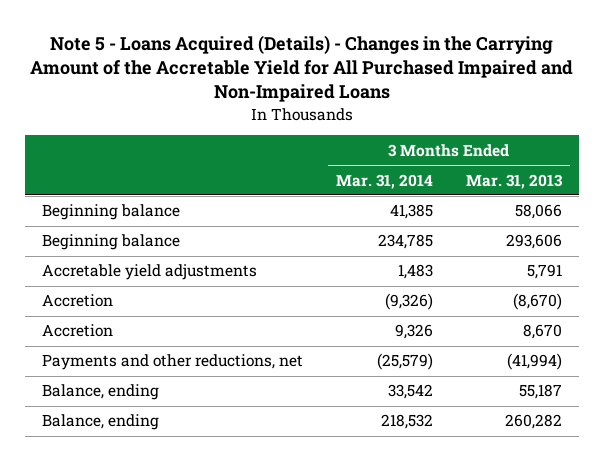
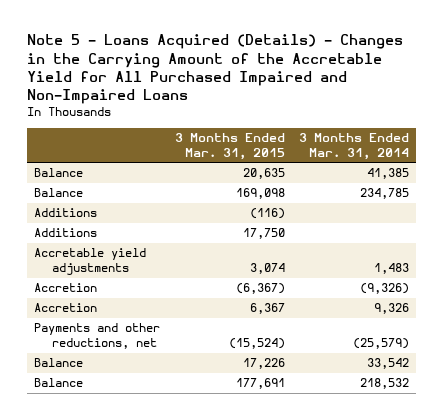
[466,173,564,189] Mar. 31, 2013 -> none
none -> [174,133,285,160] 3 Months Ended Mar. 31, 2015
[41,204,180,221] Beginning balance -> [34,168,84,178] Balance
[41,234,180,251] Beginning balance -> [34,188,84,198] Balance
none -> [34,208,98,218] Additions
none -> [34,228,98,238] Additions
[41,384,159,401] Balance, ending -> [34,358,84,368] Balance
[41,414,159,431] Balance, ending -> [34,378,84,388] Balance

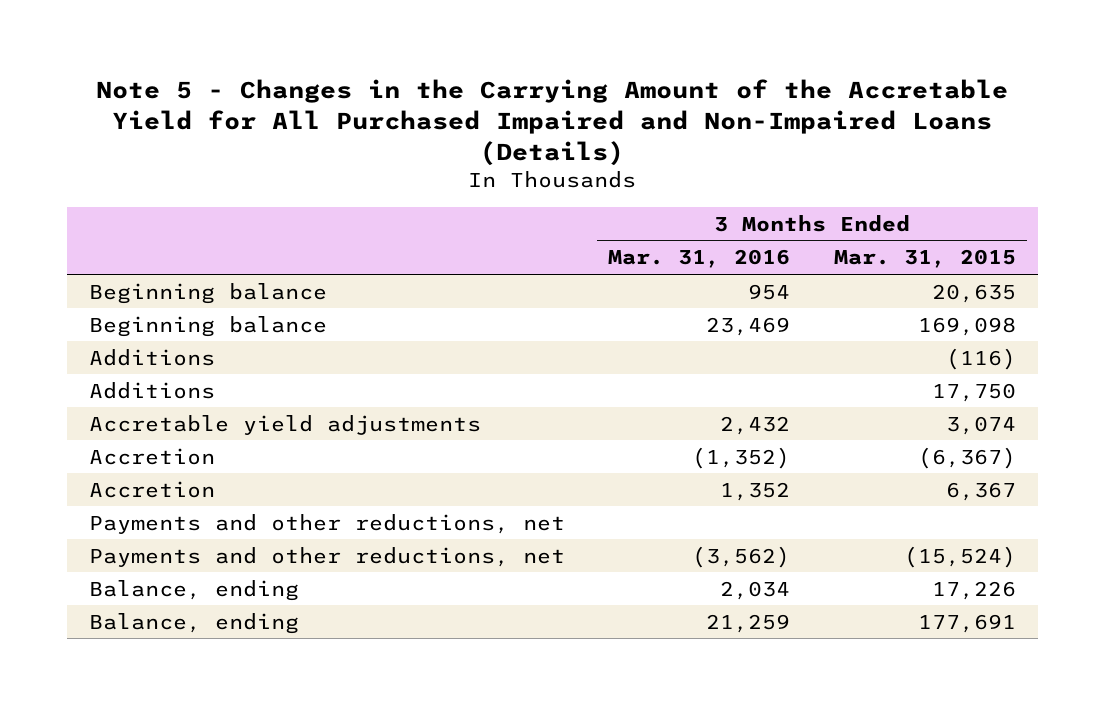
[27,34,404,105] Note 5 - Loans Acquired (Details) - Changes in the Carrying Amount of the Accretable Yield for All Purchased Impaired and Non-Impaired Loans -> [96,78,1009,167] Note 5 - Changes in the Carrying Amount of the Accretable Yield for All Purchased Impaired and Non-Impaired Loans (Details)
[299,133,410,160] 3 Months Ended Mar. 31, 2014 -> none
none -> [608,249,791,269] Mar. 31, 2016
[34,168,84,178] Balance -> [88,282,327,304] Beginning balance
[34,188,84,198] Balance -> [88,315,327,337] Beginning balance
none -> [88,513,565,534] Payments and other reductions, net
[34,358,84,368] Balance -> [88,579,299,601] Balance, ending
[34,378,84,388] Balance -> [88,612,299,634] Balance, ending

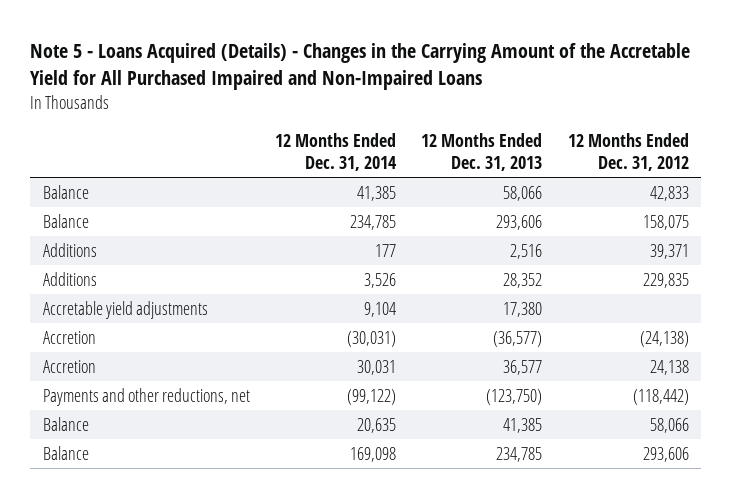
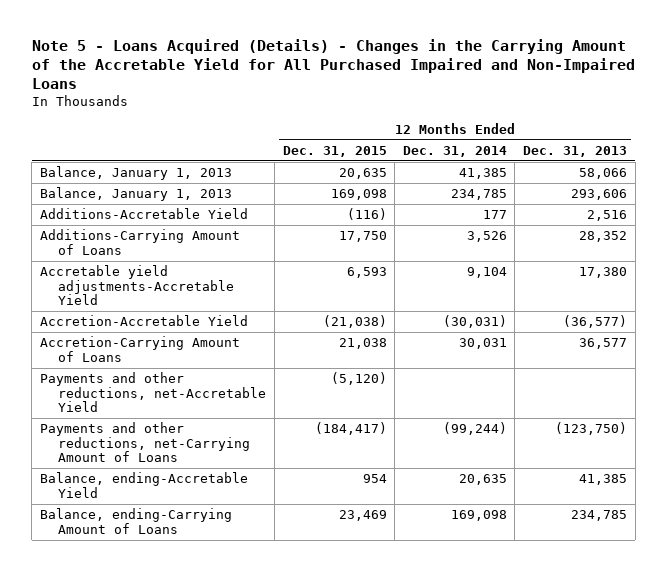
[567,132,689,171] 12 Months Ended Dec. 31, 2012 -> none
none -> [282,145,387,157] Dec. 31, 2015
[43,184,90,199] Balance -> [39,166,232,181] Balance, January 1, 2013
[43,213,90,228] Balance -> [39,187,232,202] Balance, January 1, 2013
[43,242,98,257] Additions -> [39,208,248,220] Additions-Accretable Yield
[43,271,98,286] Additions -> [39,229,240,255] Additions-Carrying Amount of Loans
[43,300,209,319] Accretable yield adjustments -> [39,265,235,306] Accretable yield adjustments-Accretable Yield
[43,330,97,344] Accretion -> [39,315,248,327] Accretion-Accretable Yield
[43,359,97,373] Accretion -> [39,336,240,362] Accretion-Carrying Amount of Loans
none -> [39,372,267,413] Payments and other reductions, net-Accretable Yield
[43,387,251,406] Payments and other reductions, net -> [39,422,251,463] Payments and other reductions, net-Carrying Amount of Loans
[347,388,397,405] (99,122) -> [442,422,507,436] (99,244)
[43,416,90,431] Balance -> [39,472,248,498] Balance, ending-Accretable Yield
[43,445,90,460] Balance -> [39,508,232,534] Balance, ending-Carrying Amount of Loans

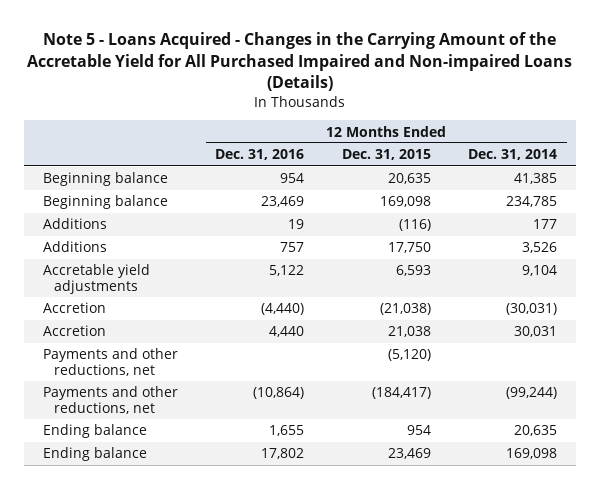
[31,38,635,90] Note 5 - Loans Acquired (Details) - Changes in the Carrying Amount of the Accretable Yield for All Purchased Impaired and Non-Impaired Loans -> [27,32,573,92] Note 5 - Loans Acquired - Changes in the Carrying Amount of the Accretable Yield for All Purchased Impaired and Non-impaired Loans (Details)
[522,145,627,157] Dec. 31, 2013 -> none
none -> [215,149,305,161] Dec. 31, 2016
[39,166,232,181] Balance, January 1, 2013 -> [42,172,168,187] Beginning balance
[39,187,232,202] Balance, January 1, 2013 -> [42,195,168,210] Beginning balance
[39,208,248,220] Additions-Accretable Yield -> [42,218,107,230] Additions
[39,229,240,255] Additions-Carrying Amount of Loans -> [42,241,107,253] Additions
[39,265,235,306] Accretable yield adjustments-Accretable Yield -> [42,264,150,295] Accretable yield adjustments
[39,315,248,327] Accretion-Accretable Yield -> [42,302,106,314] Accretion
[39,336,240,362] Accretion-Carrying Amount of Loans -> [42,325,106,337] Accretion
[39,372,267,413] Payments and other reductions, net-Accretable Yield -> [42,348,178,377] Payments and other reductions, net
[39,422,251,463] Payments and other reductions, net-Carrying Amount of Loans -> [42,386,178,415] Payments and other reductions, net
[39,472,248,498] Balance, ending-Accretable Yield -> [42,424,147,439] Ending balance
[39,508,232,534] Balance, ending-Carrying Amount of Loans -> [42,447,147,462] Ending balance

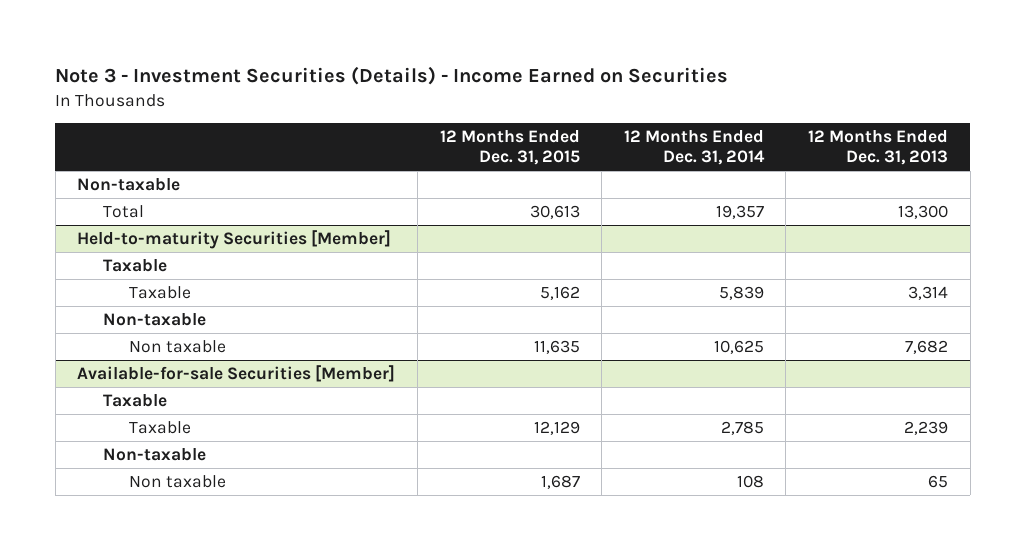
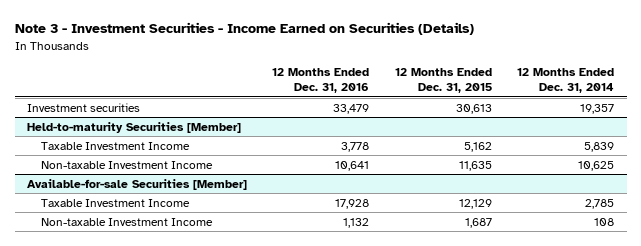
[55,66,729,86] Note 3 - Investment Securities (Details) - Income Earned on Securities -> [14,22,474,36] Note 3 - Investment Securities - Income Earned on Securities (Details)
[808,130,949,166] 12 Months Ended Dec. 31, 2013 -> none
none -> [272,67,370,94] 12 Months Ended Dec. 31, 2016
[77,177,181,191] Non-taxable -> none
[103,204,145,218] Total -> [27,102,141,112] Investment securities
[103,258,168,272] Taxable -> none
[103,312,207,326] Non-taxable -> none
[128,285,191,299] Taxable -> [41,141,191,150] Taxable Investment Income
[128,339,226,353] Non taxable -> [41,160,214,169] Non-taxable Investment Income
[103,393,168,407] Taxable -> none
[103,447,207,461] Non-taxable -> none
[128,420,191,434] Taxable -> [41,198,191,207] Taxable Investment Income
[128,474,226,488] Non taxable -> [41,217,214,226] Non-taxable Investment Income

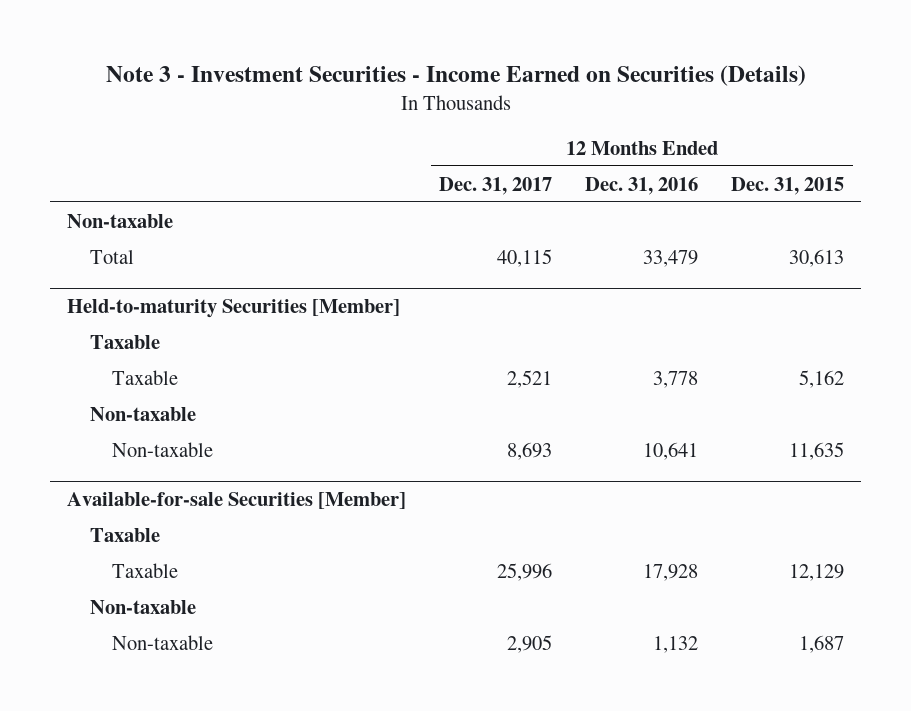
[516,67,614,94] 12 Months Ended Dec. 31, 2014 -> none
none -> [439,176,553,195] Dec. 31, 2017
none -> [66,213,173,228] Non-taxable
[27,102,141,112] Investment securities -> [89,249,134,264] Total
none -> [89,334,160,349] Taxable
[41,141,191,150] Taxable Investment Income -> [112,369,179,385] Taxable
none -> [89,406,196,421] Non-taxable
[41,160,214,169] Non-taxable Investment Income -> [112,441,214,457] Non-taxable
none -> [89,527,160,542] Taxable
[41,198,191,207] Taxable Investment Income -> [112,562,179,578] Taxable
none -> [89,599,196,614] Non-taxable
[41,217,214,226] Non-taxable Investment Income -> [112,634,214,650] Non-taxable

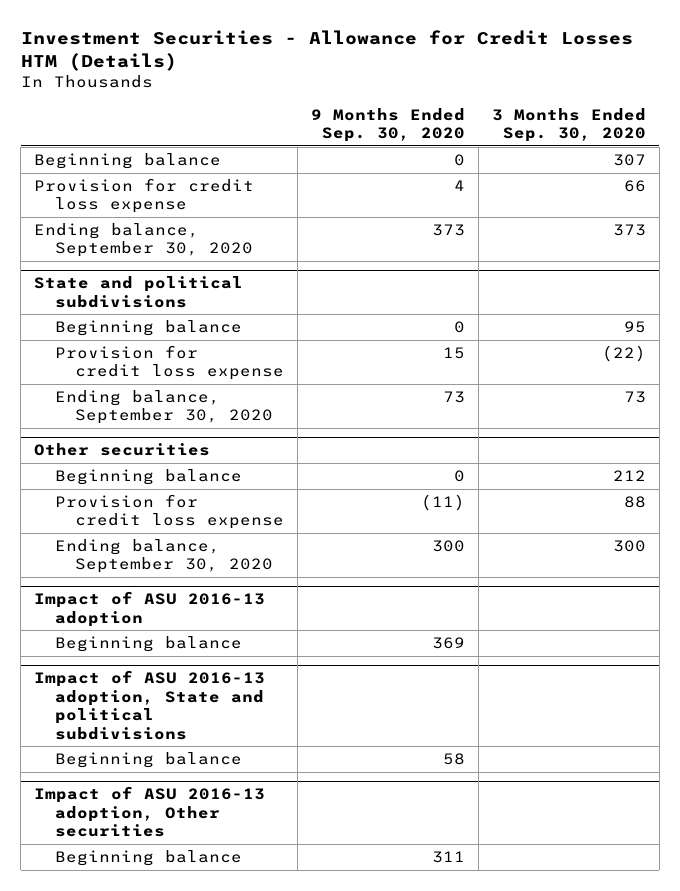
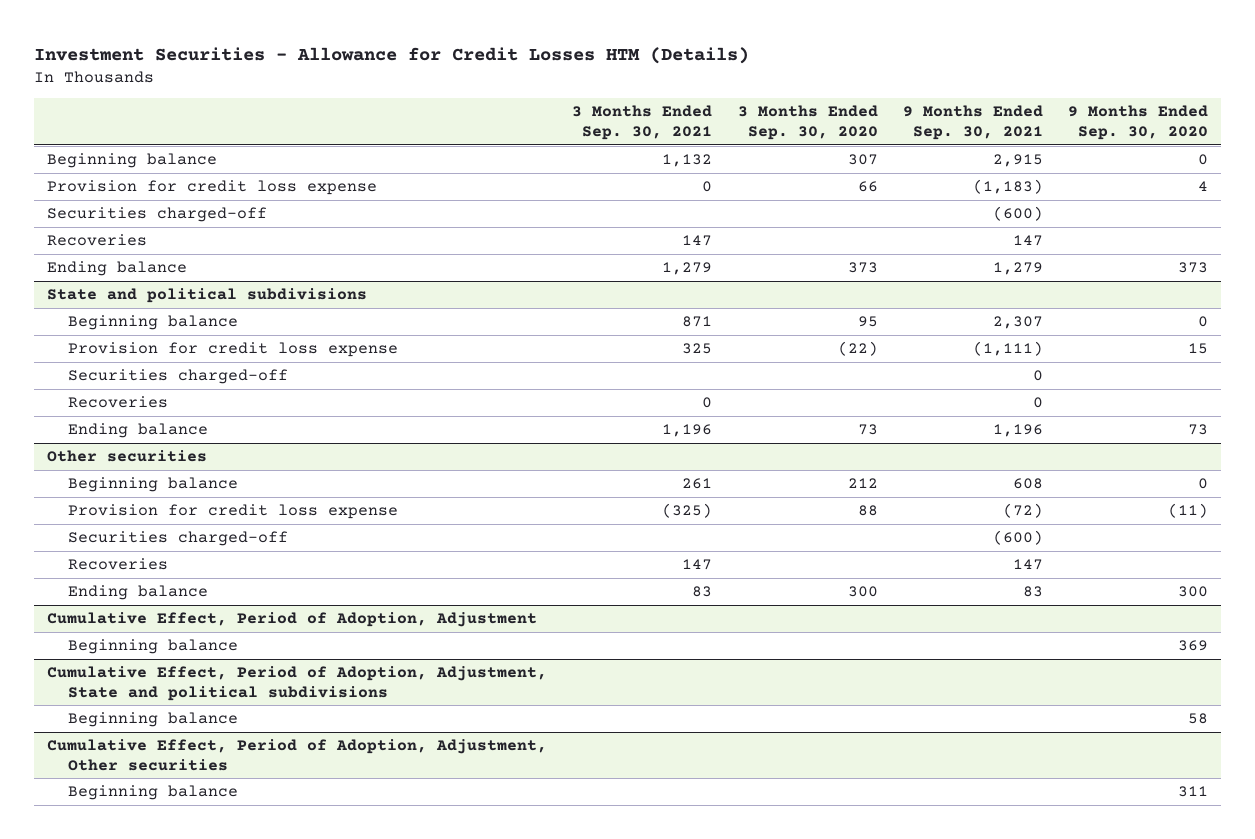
none -> [572,105,713,141] 3 Months Ended Sep. 30, 2021
none -> [902,105,1043,141] 9 Months Ended Sep. 30, 2021
none -> [47,207,268,223] Securities charged-off
none -> [47,234,148,247] Recoveries
[34,222,253,258] Ending balance, September 30, 2020 -> [47,261,188,277] Ending balance
none -> [67,369,288,385] Securities charged-off
none -> [67,396,168,409] Recoveries
[54,389,274,425] Ending balance, September 30, 2020 -> [67,423,208,439] Ending balance
[54,538,274,574] Ending balance, September 30, 2020 -> none
none -> [67,531,288,547] Securities charged-off
none -> [67,558,168,571] Recoveries
none -> [67,585,208,601] Ending balance
[34,591,266,627] Impact of ASU 2016-13 adoption -> [47,612,538,628] Cumulative Effect, Period of Adoption, Adjustment
[34,670,266,740] Impact of ASU 2016-13 adoption, State and political subdivisions -> none
none -> [47,666,548,701] Cumulative Effect, Period of Adoption, Adjustment, State and political subdivisions
[34,786,266,838] Impact of ASU 2016-13 adoption, Other securities -> none
none -> [47,739,548,771] Cumulative Effect, Period of Adoption, Adjustment, Other securities

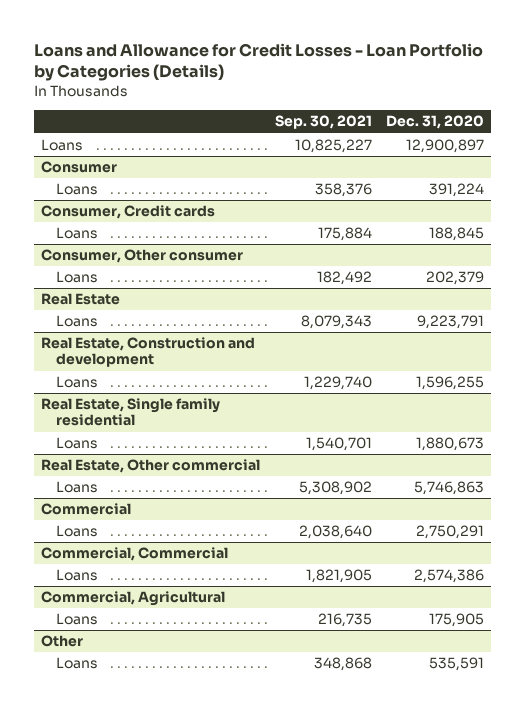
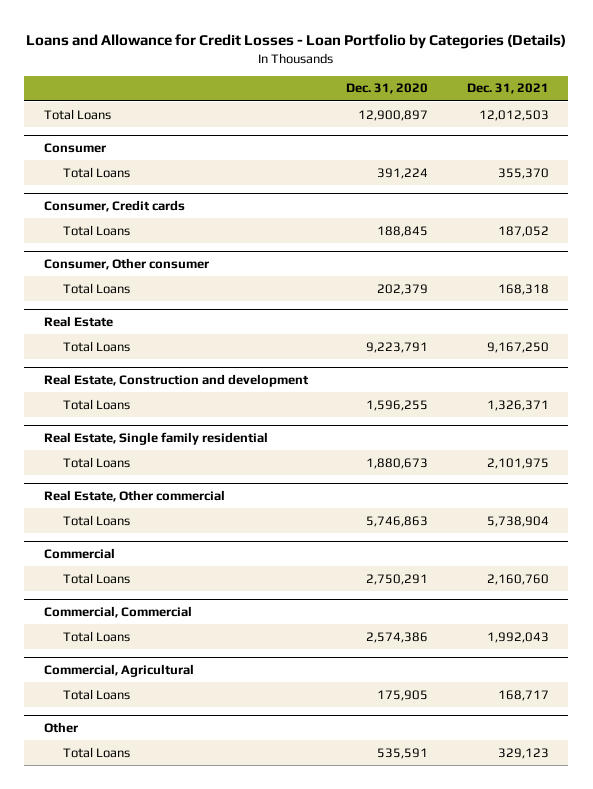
[274,115,372,130] Sep. 30, 2021 -> none
none -> [467,83,550,95] Dec. 31, 2021
[41,139,84,152] Loans -> [43,108,111,120] Total Loans
[55,183,98,196] Loans -> [62,166,130,178] Total Loans
[55,227,98,240] Loans -> [62,224,130,236] Total Loans
[55,271,98,284] Loans -> [62,282,130,294] Total Loans
[55,315,98,328] Loans -> [62,340,130,352] Total Loans
[55,376,98,389] Loans -> [62,398,130,410] Total Loans
[55,437,98,450] Loans -> [62,456,130,468] Total Loans
[55,481,98,494] Loans -> [62,514,130,526] Total Loans
[55,525,98,538] Loans -> [62,572,130,584] Total Loans
[55,569,98,582] Loans -> [62,630,130,642] Total Loans
[55,613,98,626] Loans -> [62,688,130,700] Total Loans
[55,657,98,670] Loans -> [62,746,130,758] Total Loans

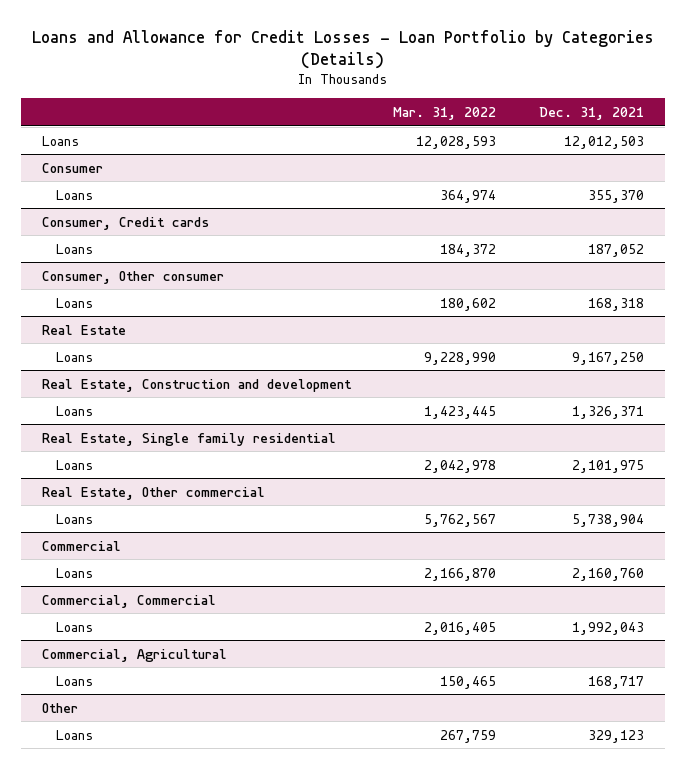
[346,83,429,95] Dec. 31, 2020 -> none
none -> [393,106,497,120] Mar. 31, 2022
[43,108,111,120] Total Loans -> [41,135,79,146] Loans
[62,166,130,178] Total Loans -> [56,189,94,200] Loans
[62,224,130,236] Total Loans -> [56,243,94,254] Loans
[62,282,130,294] Total Loans -> [56,297,94,308] Loans
[62,340,130,352] Total Loans -> [56,351,94,362] Loans
[62,398,130,410] Total Loans -> [56,405,94,416] Loans
[62,456,130,468] Total Loans -> [56,459,94,470] Loans
[62,514,130,526] Total Loans -> [56,513,94,524] Loans
[62,572,130,584] Total Loans -> [56,567,94,578] Loans
[62,630,130,642] Total Loans -> [56,621,94,632] Loans
[62,688,130,700] Total Loans -> [56,675,94,686] Loans
[62,746,130,758] Total Loans -> [56,729,94,740] Loans

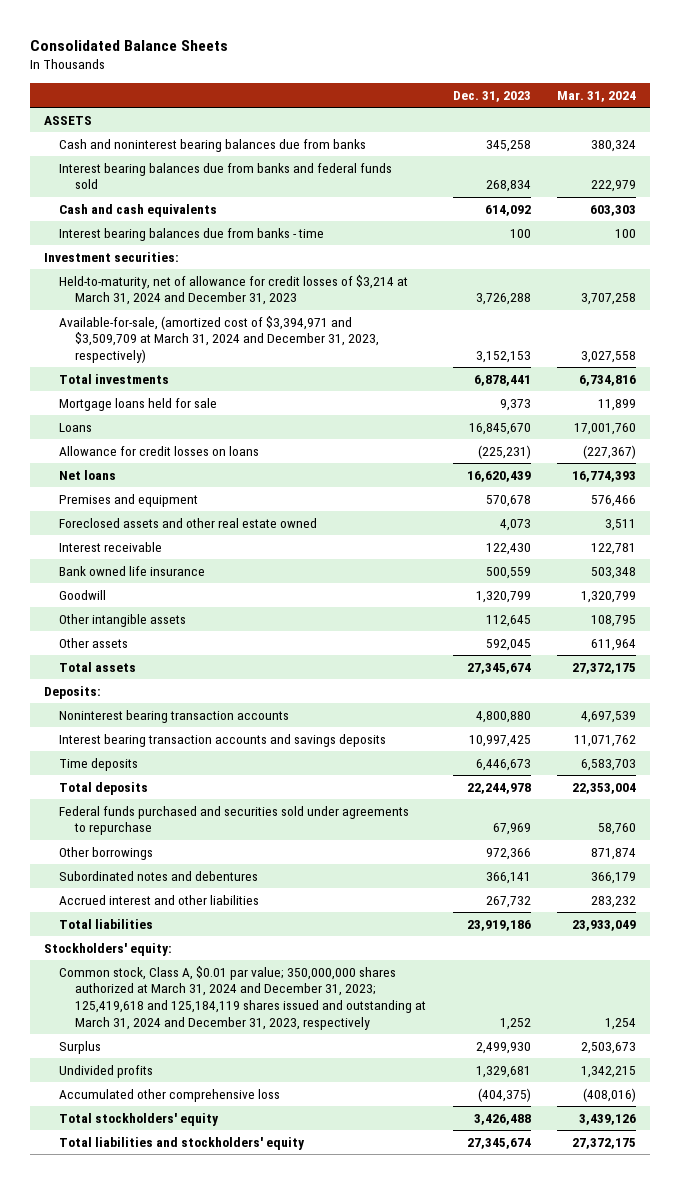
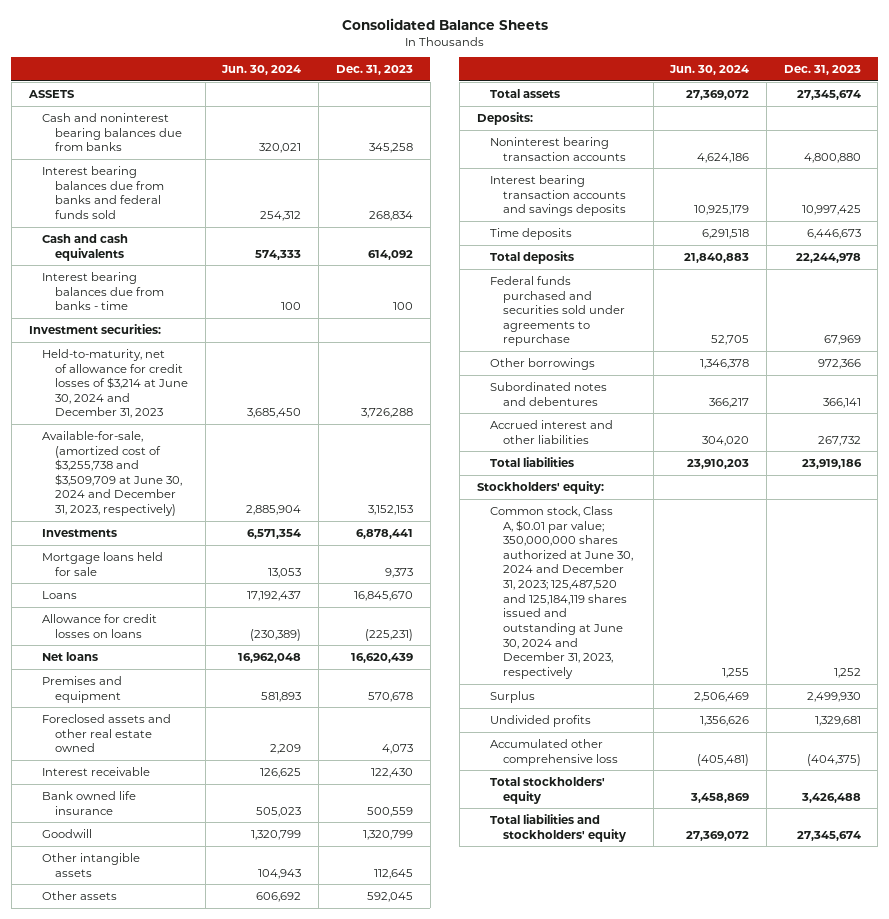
[557,90,637,102] Mar. 31, 2024 -> none
none -> [221,65,302,76] Jun. 30, 2024
[59,274,409,306] Held-to-maturity, net of allowance for credit losses of $3,214 at March 31, 2024 and December 31, 2023 -> [41,348,188,419] Held-to-maturity, net of allowance for credit losses of $3,214 at June 30, 2024 and December 31, 2023
[59,315,380,364] Available-for-sale, (amortized cost of $3,394,971 and $3,509,709 at March 31, 2024 and December 31, 2023, respectively) -> [41,430,182,517] Available-for-sale, (amortized cost of $3,255,738 and $3,509,709 at June 30, 2024 and December 31, 2023, respectively)
[59,373,170,384] Total investments -> [41,528,117,537] Investments
[59,965,427,1030] Common stock, Class A, $0.01 par value; 350,000,000 shares authorized at March 31, 2024 and December 31, 2023; 125,419,618 and 125,184,119 shares issued and outstanding at March 31, 2024 and December 31, 2023, respectively -> [489,505,633,679] Common stock, Class A, $0.01 par value; 350,000,000 shares authorized at June 30, 2024 and December 31, 2023; 125,487,520 and 125,184,119 shares issued and outstanding at June 30, 2024 and December 31, 2023, respectively

